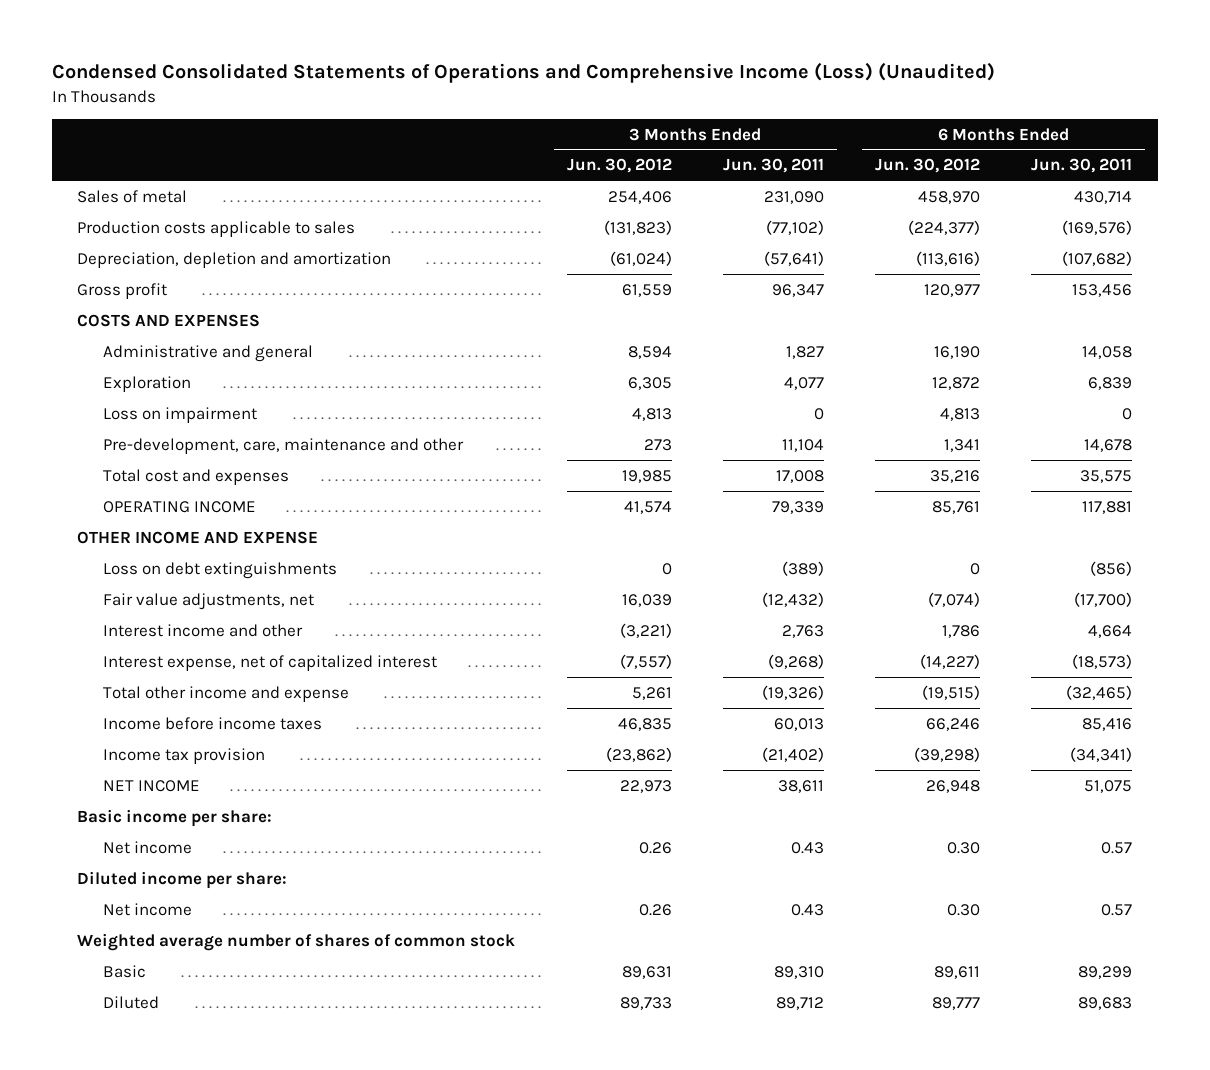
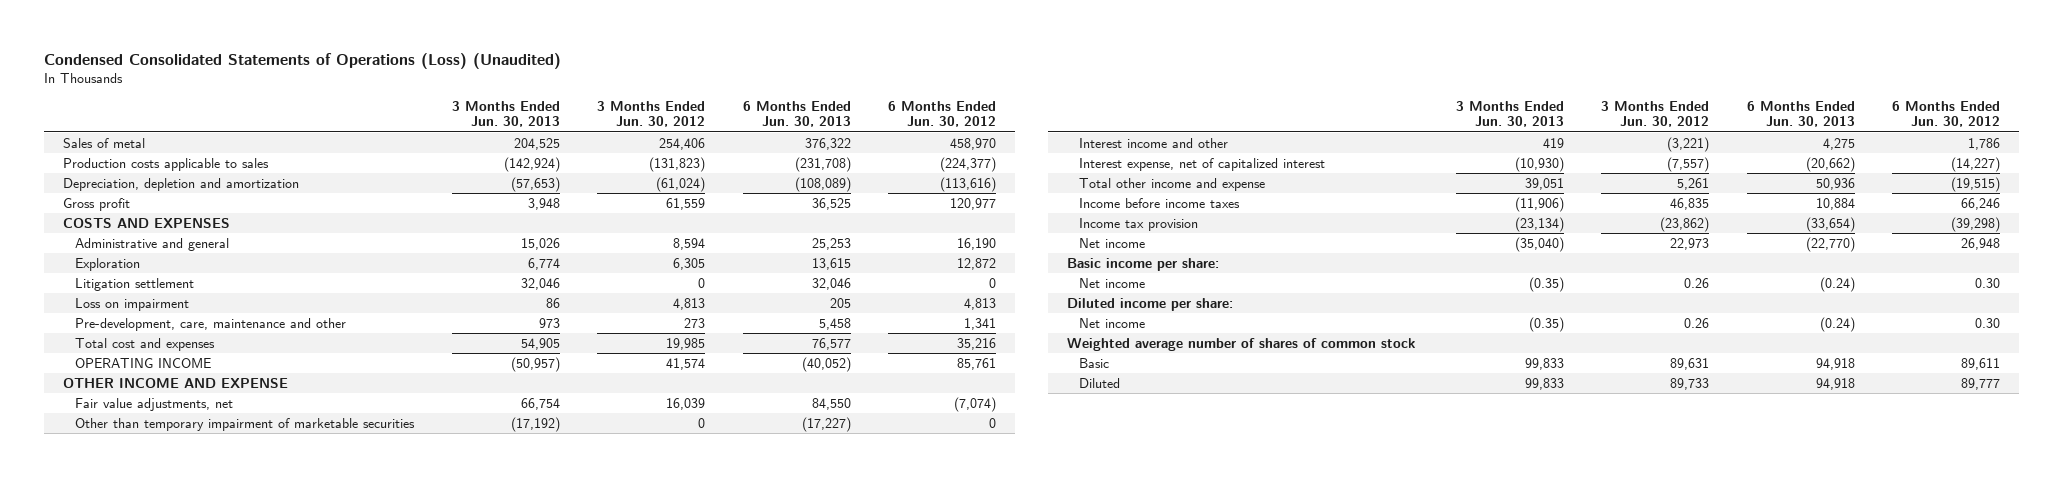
[51,62,995,84] Condensed Consolidated Statements of Operations and Comprehensive Income (Loss) (Unaudited) -> [43,52,561,69] Condensed Consolidated Statements of Operations (Loss) (Unaudited)
[722,158,824,174] Jun. 30, 2011 -> none
[1031,158,1133,174] Jun. 30, 2011 -> none
none -> [451,100,560,128] 3 Months Ended Jun. 30, 2013
none -> [742,100,851,128] 6 Months Ended Jun. 30, 2013
none -> [75,277,195,291] Litigation settlement
[102,561,337,579] Loss on debt extinguishments -> none
none -> [75,417,416,431] Other than temporary impairment of marketable securities
[102,779,200,792] NET INCOME -> [1079,237,1146,248] Net income

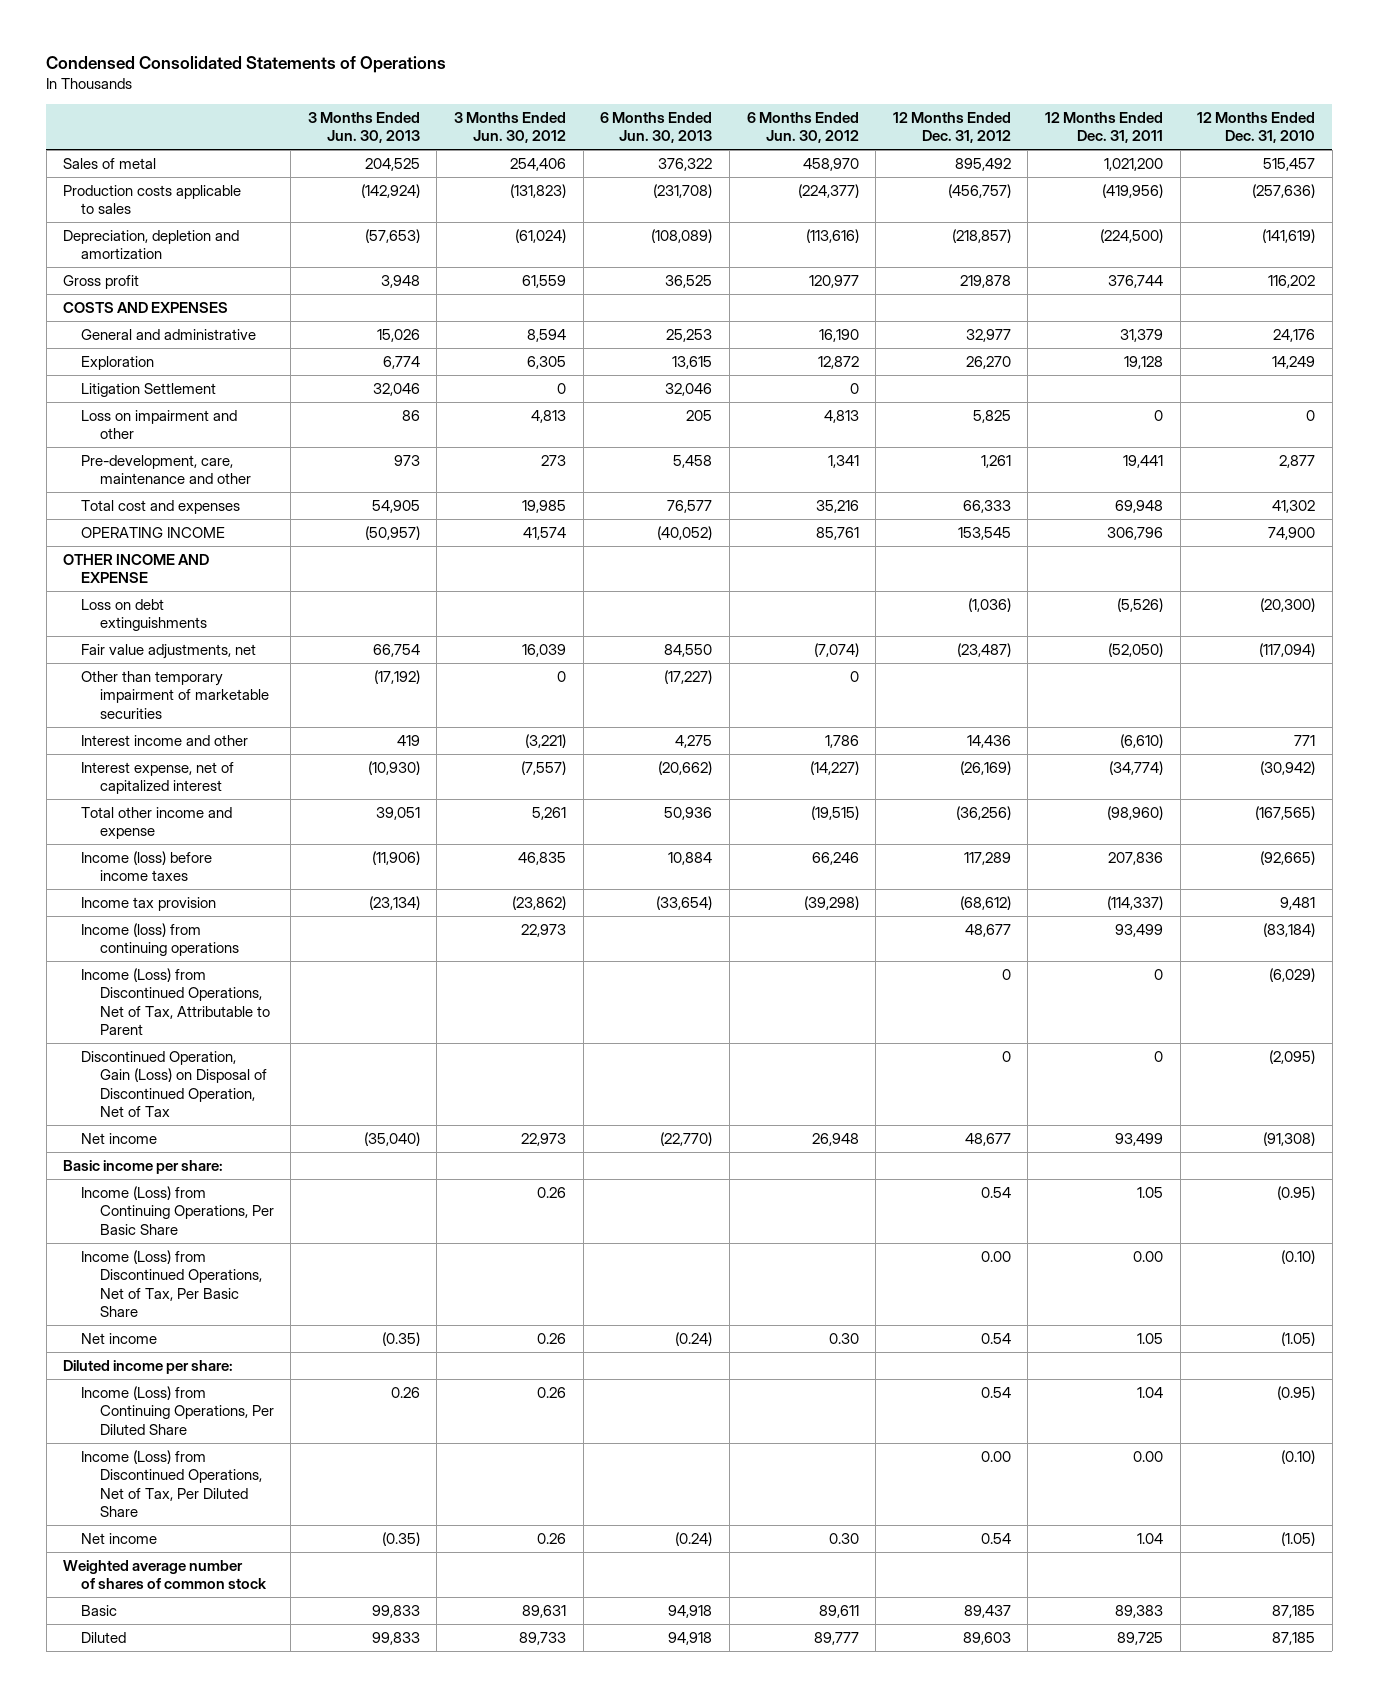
[43,52,561,69] Condensed Consolidated Statements of Operations (Loss) (Unaudited) -> [46,56,447,74] Condensed Consolidated Statements of Operations
none -> [892,111,1011,144] 12 Months Ended Dec. 31, 2012
none -> [1045,111,1164,144] 12 Months Ended Dec. 31, 2011
none -> [1197,111,1316,144] 12 Months Ended Dec. 31, 2010
[75,237,230,251] Administrative and general -> [81,328,257,340] General and administrative
[75,277,195,291] Litigation settlement -> [81,382,217,397] Litigation Settlement
[75,297,190,311] Loss on impairment -> [81,409,238,440] Loss on impairment and other
none -> [81,598,207,632] Loss on debt extinguishments
[1079,197,1241,208] Income before income taxes -> [81,850,213,882] Income (loss) before income taxes
none -> [81,922,239,957] Income (loss) from continuing operations
none -> [81,967,270,1036] Income (Loss) from Discontinued Operations, Net of Tax, Attributable to Parent
none -> [81,1050,267,1118] Discontinued Operation, Gain (Loss) on Disposal of Discontinued Operation, Net of Tax
none -> [81,1185,274,1235] Income (Loss) from Continuing Operations, Per Basic Share
none -> [81,1249,262,1318] Income (Loss) from Discontinued Operations, Net of Tax, Per Basic Share
none -> [81,1385,274,1435] Income (Loss) from Continuing Operations, Per Diluted Share
none -> [81,1449,262,1518] Income (Loss) from Discontinued Operations, Net of Tax, Per Diluted Share

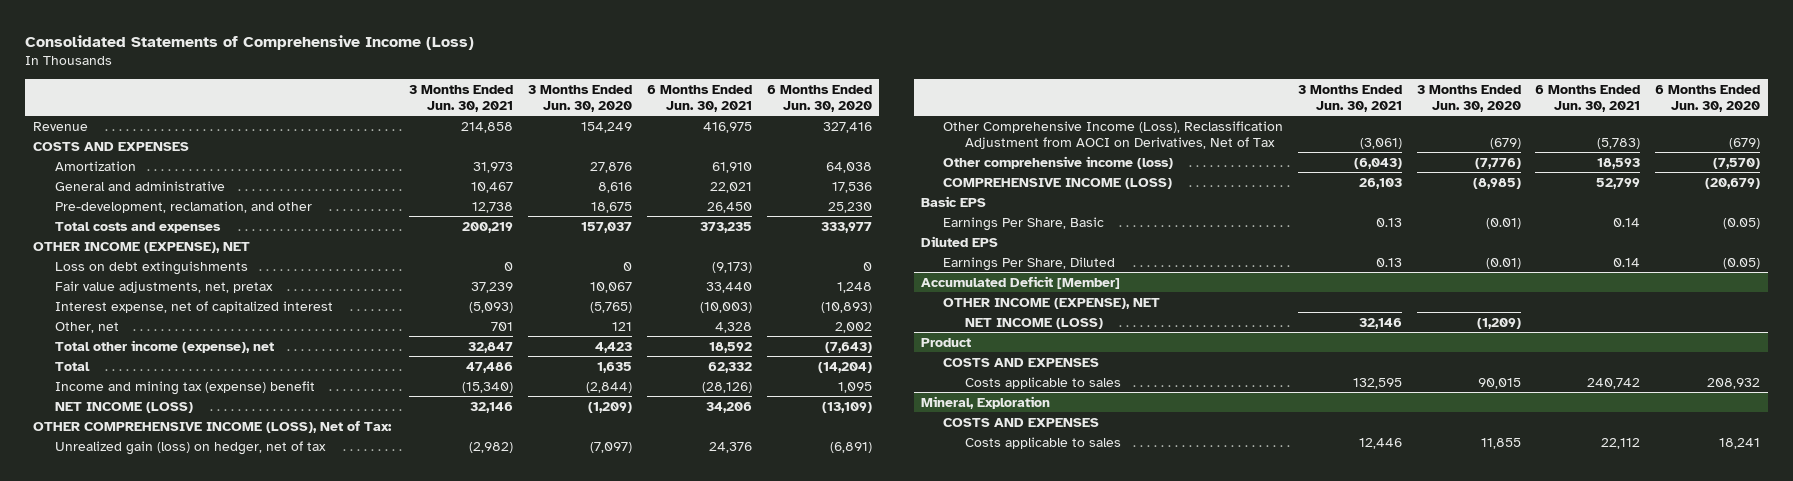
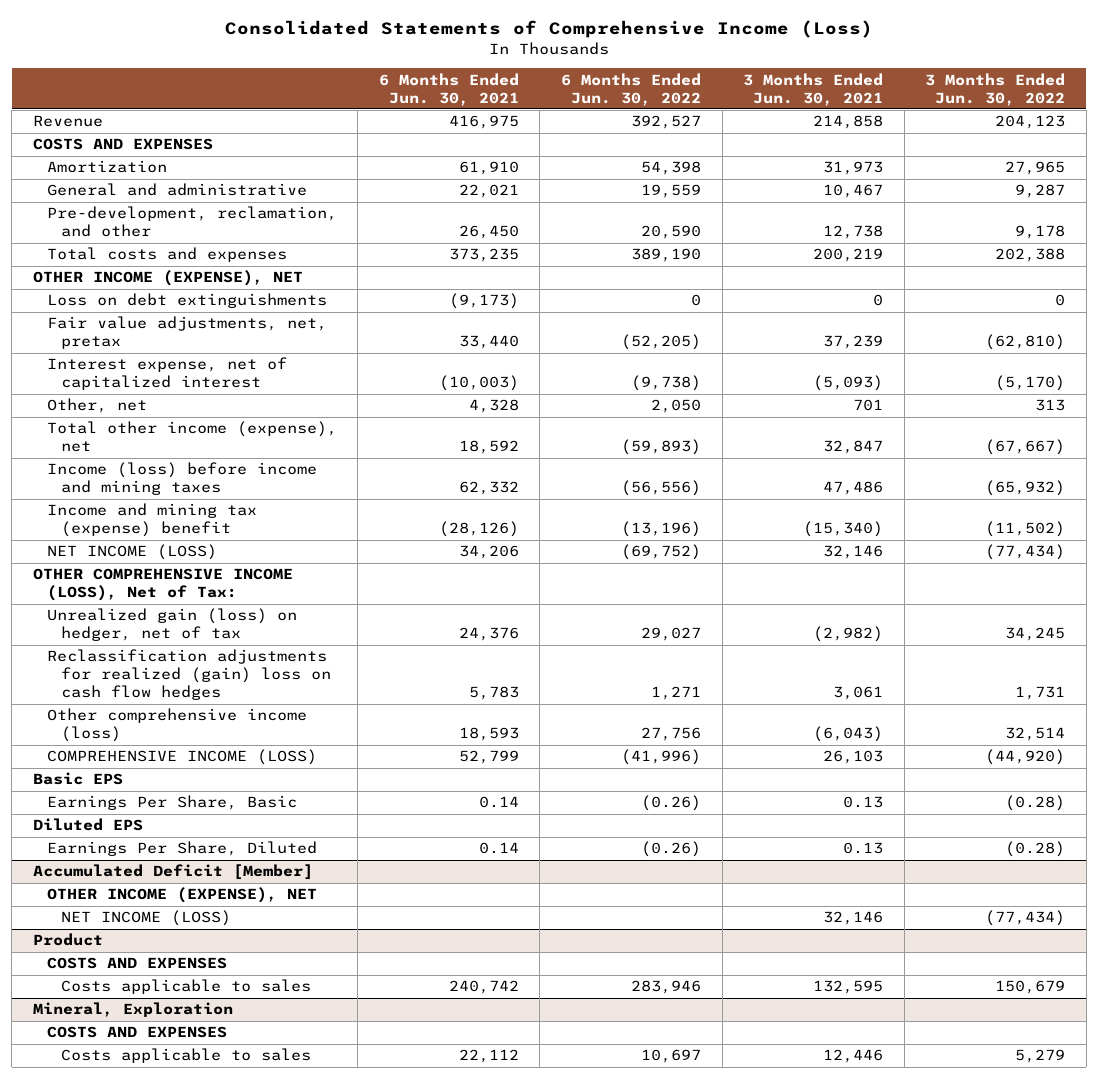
[528,84,633,112] 3 Months Ended Jun. 30, 2020 -> none
[766,84,872,112] 6 Months Ended Jun. 30, 2020 -> none
none -> [561,72,702,106] 6 Months Ended Jun. 30, 2022
none -> [925,72,1066,106] 3 Months Ended Jun. 30, 2022
[54,361,90,371] Total -> [46,462,317,496] Income (loss) before income and mining taxes
[942,120,1283,149] Other Comprehensive Income (Loss), Reclassification Adjustment from AOCI on Derivatives, Net of Tax -> none
none -> [46,649,331,701] Reclassification adjustments for realized (gain) loss on cash flow hedges

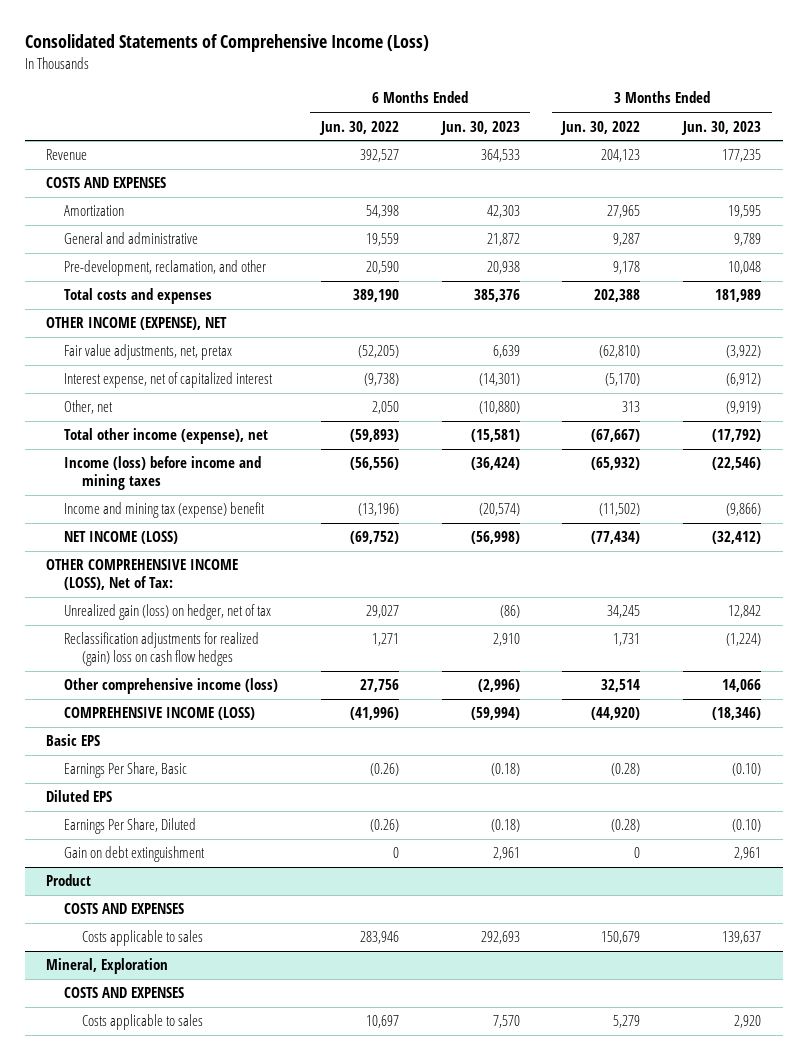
[378,72,519,106] 6 Months Ended Jun. 30, 2021 -> none
[743,72,884,106] 3 Months Ended Jun. 30, 2021 -> none
none -> [439,120,520,135] Jun. 30, 2023
none -> [681,120,762,135] Jun. 30, 2023
[46,293,327,309] Loss on debt extinguishments -> none
[32,864,313,881] Accumulated Deficit [Member] -> none
[46,887,317,904] OTHER INCOME (EXPENSE), NET -> none
[60,910,231,927] NET INCOME (LOSS) -> none
none -> [63,846,205,863] Gain on debt extinguishment

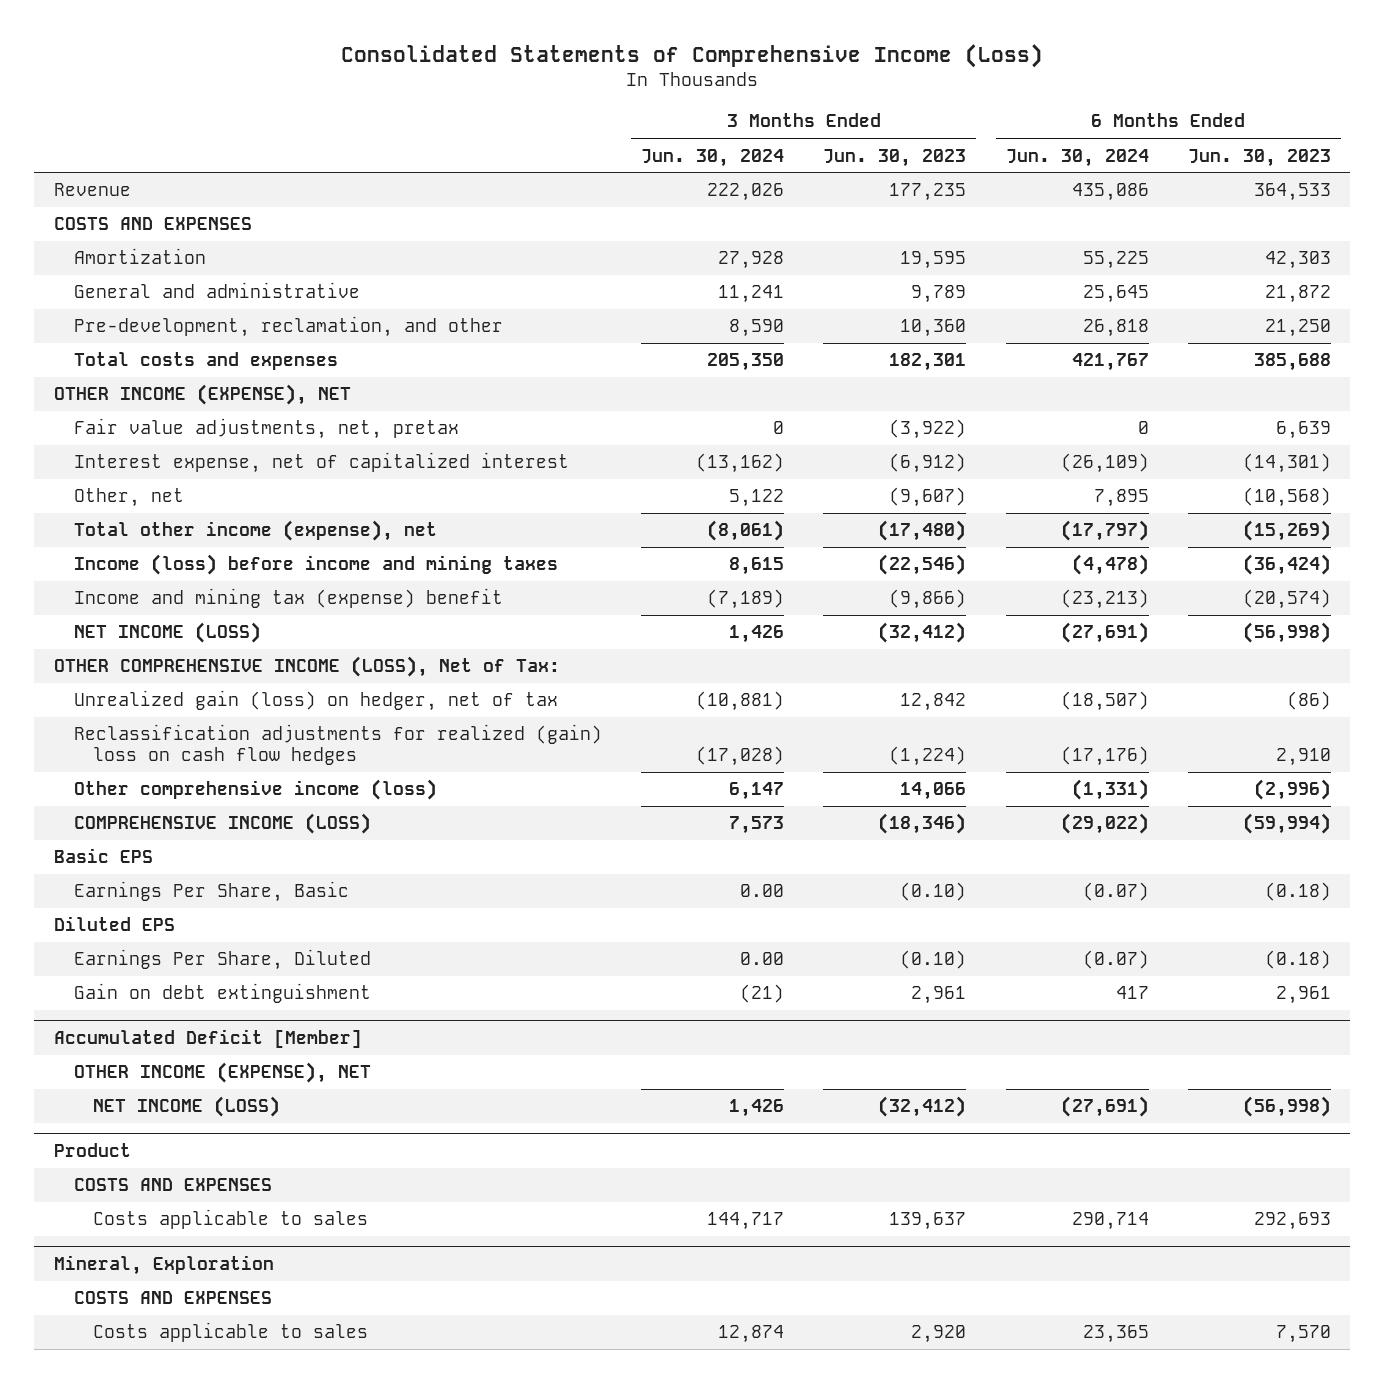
[318,120,399,135] Jun. 30, 2022 -> none
[560,120,641,135] Jun. 30, 2022 -> none
none -> [640,148,784,167] Jun. 30, 2024
none -> [1005,148,1149,167] Jun. 30, 2024
[486,261,520,275] 20,938 -> [1264,319,1331,338] 21,250
[728,261,762,275] 10,048 -> [900,319,967,338] 10,360
[473,289,520,303] 385,376 -> [1253,353,1331,372] 385,688
[715,289,762,303] 181,989 -> [889,353,967,372] 182,301
[478,401,520,415] (10,880) -> [1242,487,1331,508] (10,568)
[726,401,762,415] (9,919) -> [889,487,967,508] (9,607)
[470,429,520,443] (15,581) -> [1242,520,1331,542] (15,269)
[712,429,762,443] (17,792) -> [878,520,967,542] (17,480)
none -> [54,1028,363,1048] Accumulated Deficit [Member]
none -> [73,1062,371,1084] OTHER INCOME (EXPENSE), NET
none -> [93,1096,281,1118] NET INCOME (LOSS)

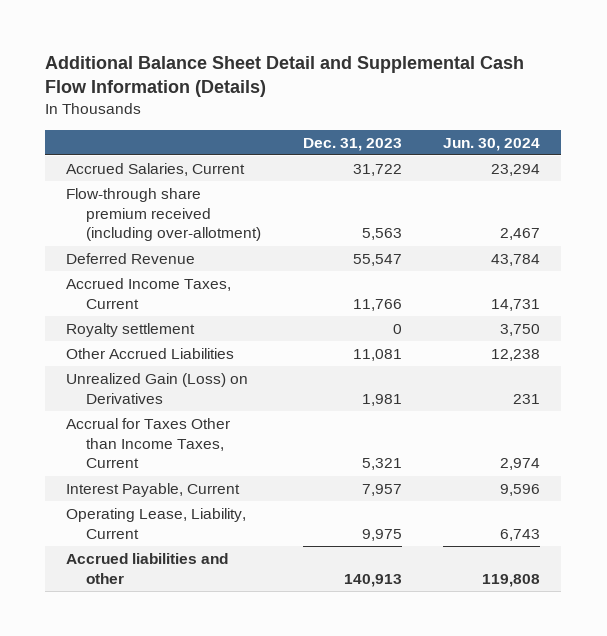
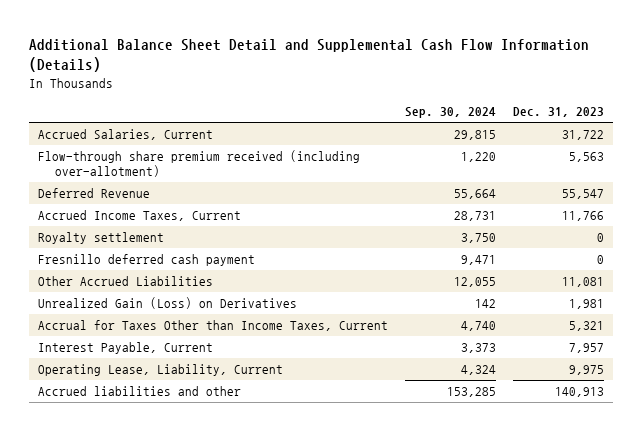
[443,137,541,151] Jun. 30, 2024 -> none
none -> [404,107,496,119] Sep. 30, 2024
none -> [37,254,255,267] Fresnillo deferred cash payment

